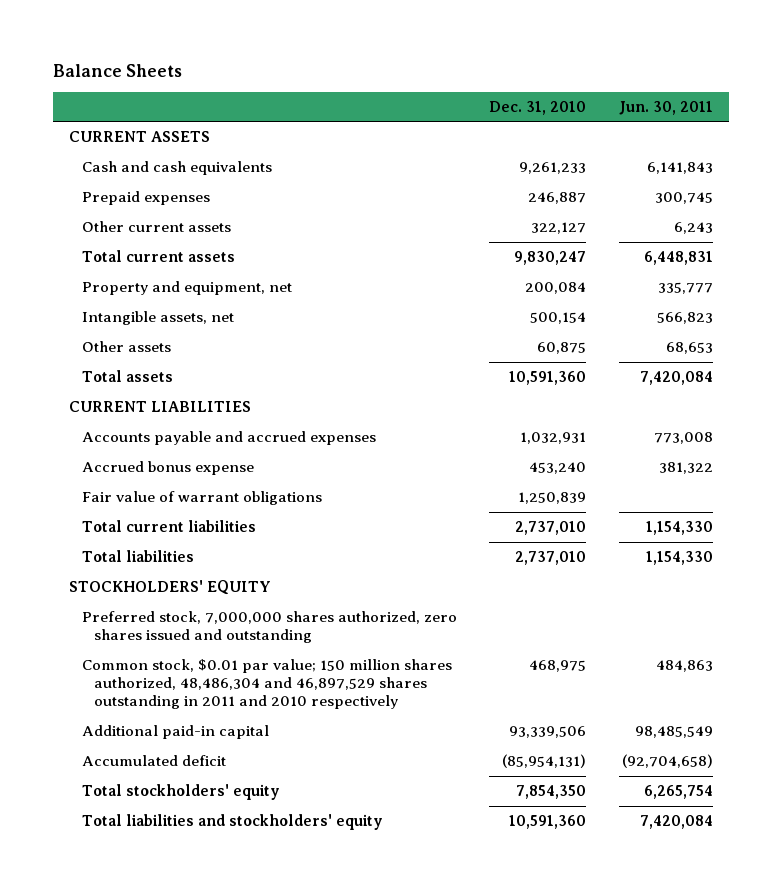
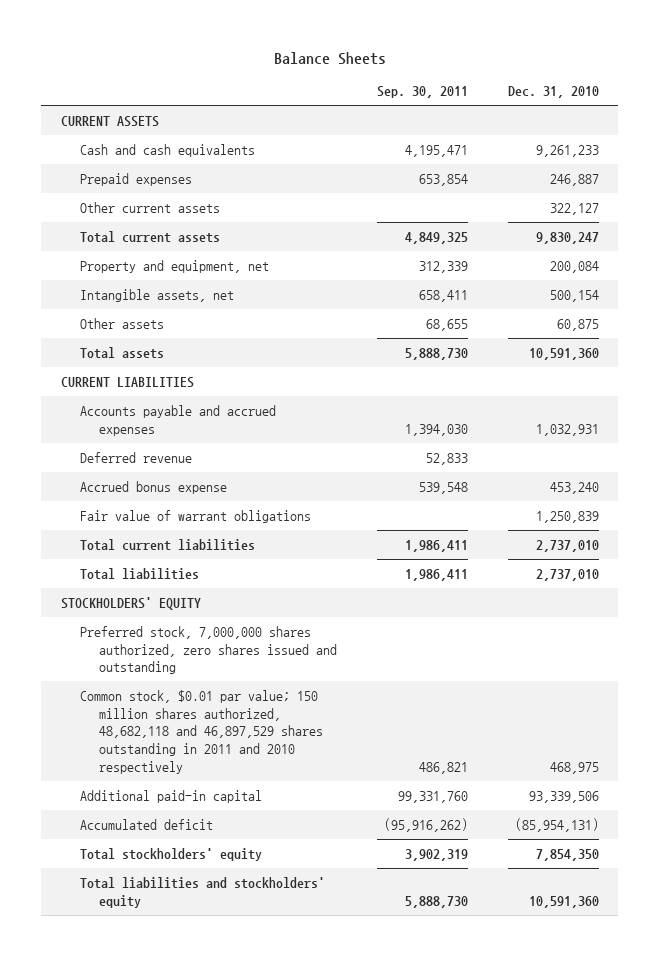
[619,100,714,115] Jun. 30, 2011 -> none
none -> [376,86,468,99] Sep. 30, 2011
none -> [80,451,193,463] Deferred revenue
[81,659,452,710] Common stock, $0.01 par value; 150 million shares authorized, 48,486,304 and 46,897,529 shares outstanding in 2011 and 2010 respectively -> [80,689,324,775] Common stock, $0.01 par value; 150 million shares authorized, 48,682,118 and 46,897,529 shares outstanding in 2011 and 2010 respectively

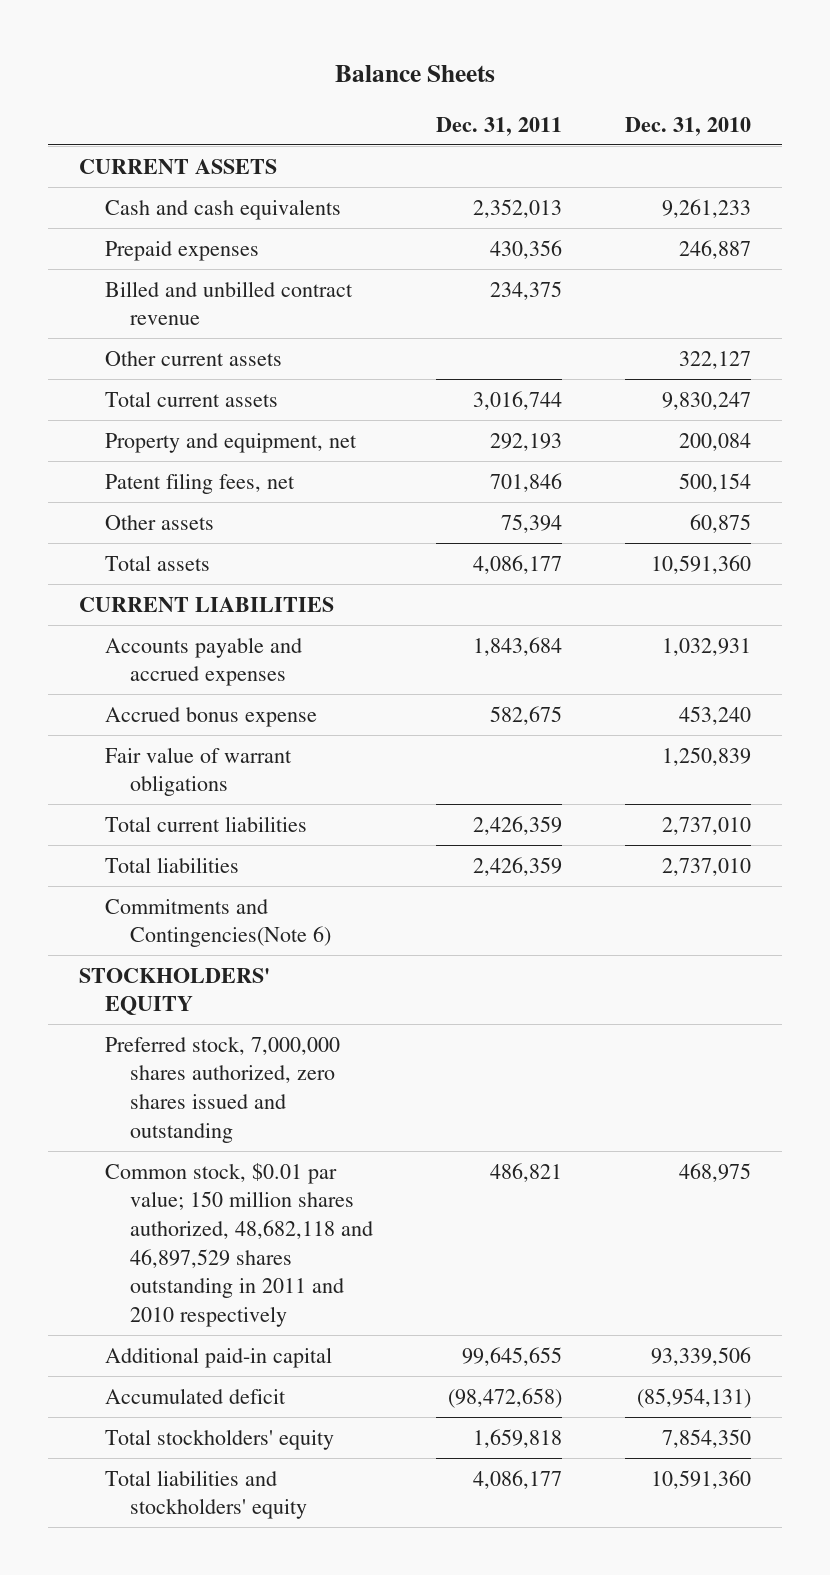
[376,86,468,99] Sep. 30, 2011 -> none
none -> [435,116,562,136] Dec. 31, 2011
none -> [104,280,353,326] Billed and unbilled contract revenue
[80,288,235,302] Intangible assets, net -> [104,472,295,494] Patent filing fees, net
[80,451,193,463] Deferred revenue -> none
none -> [104,898,331,948] Commitments and Contingencies(Note 6)

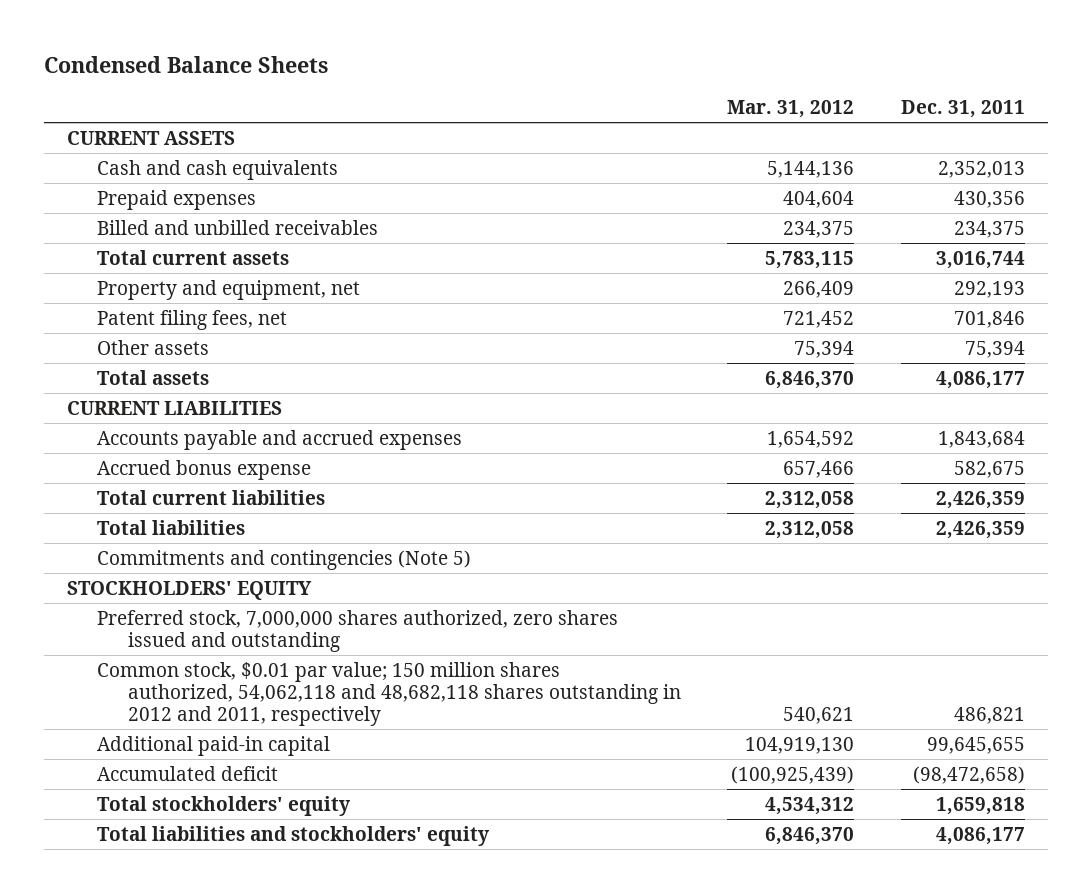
[335,65,496,83] Balance Sheets -> [43,56,328,74] Condensed Balance Sheets
[624,116,751,136] Dec. 31, 2010 -> none
none -> [727,99,855,118] Mar. 31, 2012
[104,350,282,366] Other current assets -> none
[104,280,353,326] Billed and unbilled contract revenue -> [97,219,379,235] Billed and unbilled receivables
[104,746,292,797] Fair value of warrant obligations -> none
[104,898,331,948] Commitments and Contingencies(Note 6) -> [97,549,472,570] Commitments and contingencies (Note 5)
[104,1162,373,1327] Common stock, $0.01 par value; 150 million shares authorized, 48,682,118 and 46,897,529 shares outstanding in 2011 and 2010 respectively -> [97,661,681,726] Common stock, $0.01 par value; 150 million shares authorized, 54,062,118 and 48,682,118 shares outstanding in 2012 and 2011, respectively

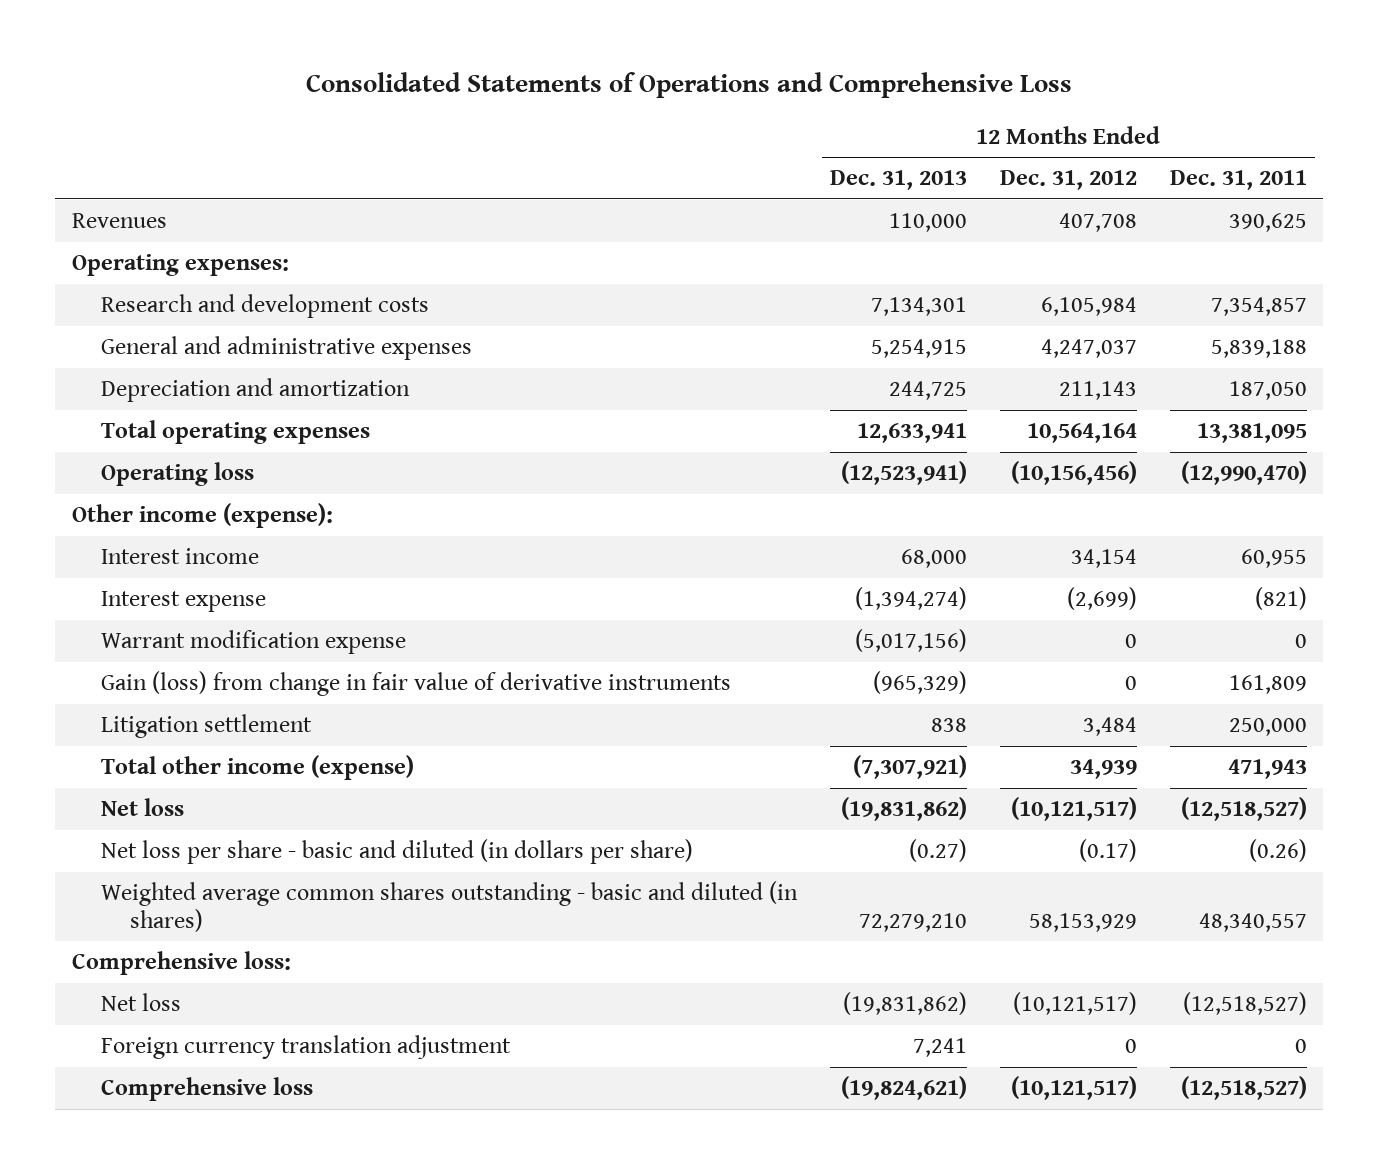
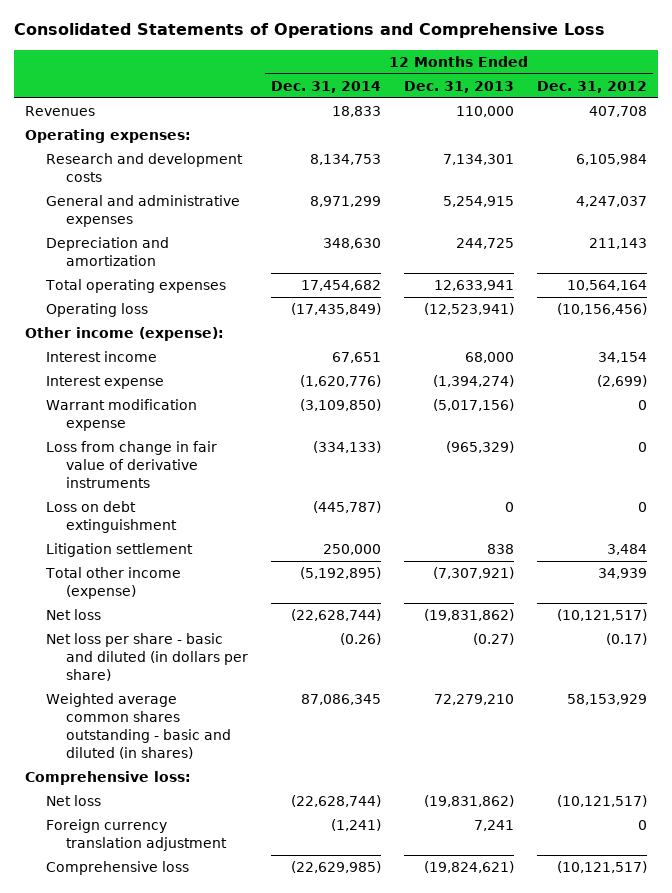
[1169,170,1307,191] Dec. 31, 2011 -> none
none -> [271,81,382,94] Dec. 31, 2014
[100,671,731,697] Gain (loss) from change in fair value of derivative instruments -> [45,441,217,488] Loss from change in fair value of derivative instruments
none -> [45,501,178,534] Loss on debt extinguishment

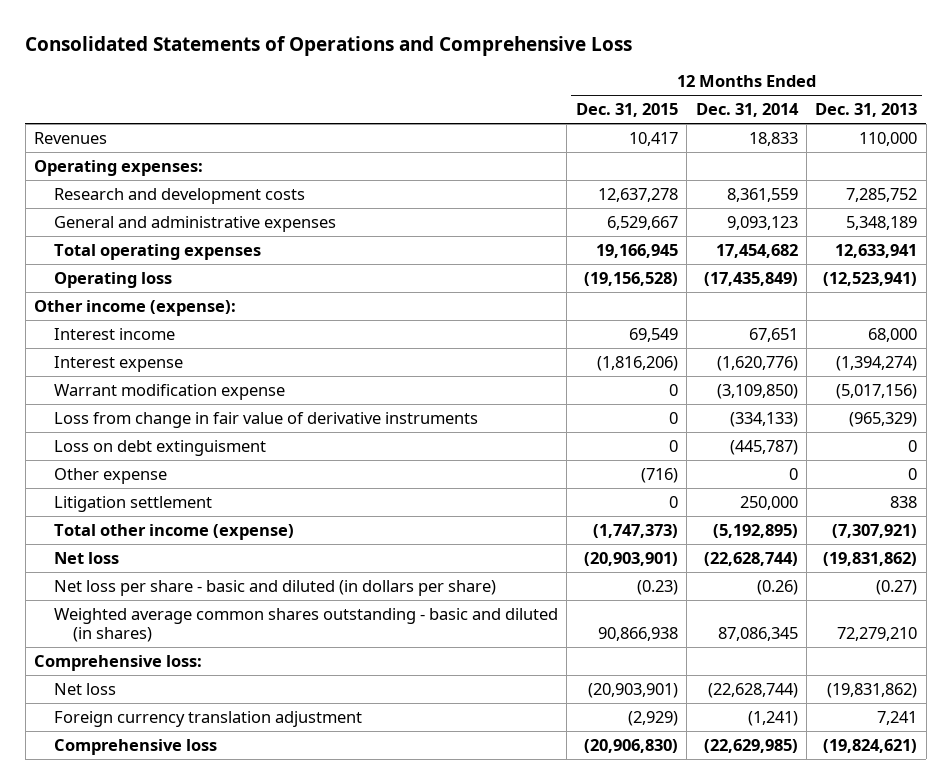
[536,81,647,94] Dec. 31, 2012 -> none
none -> [575,103,678,118] Dec. 31, 2015
[45,237,169,267] Depreciation and amortization -> none
[310,154,382,166] 8,134,753 -> [726,187,798,202] 8,361,559
[442,154,514,166] 7,134,301 -> [846,187,918,202] 7,285,752
[310,196,382,208] 8,971,299 -> [726,215,798,230] 9,093,123
[442,196,514,208] 5,254,915 -> [846,215,918,230] 5,348,189
[45,501,178,534] Loss on debt extinguishment -> [53,439,266,456] Loss on debt extinguisment
none -> [53,467,167,484] Other expense

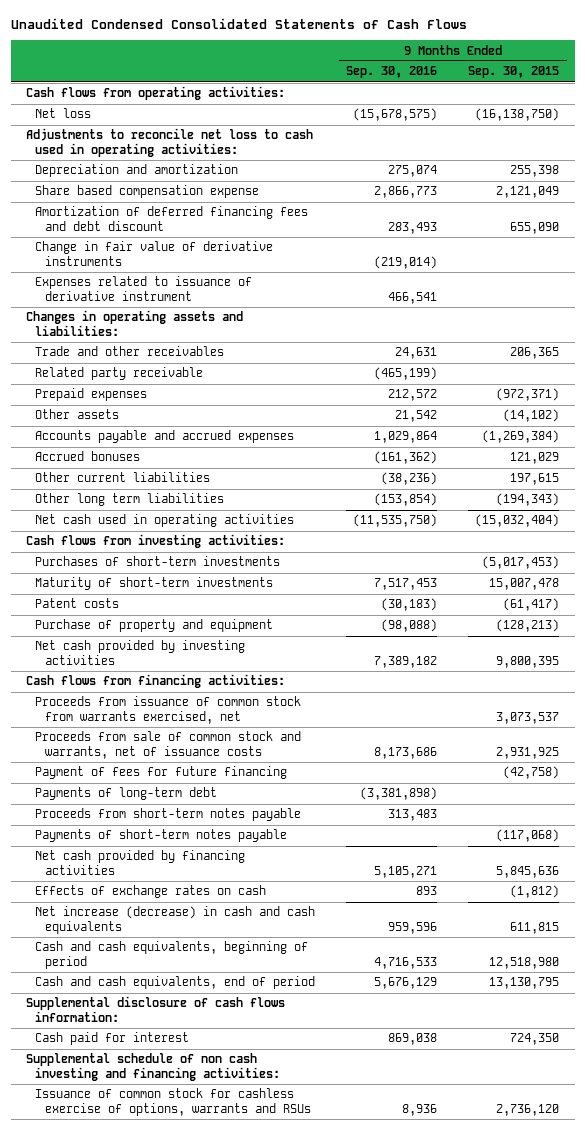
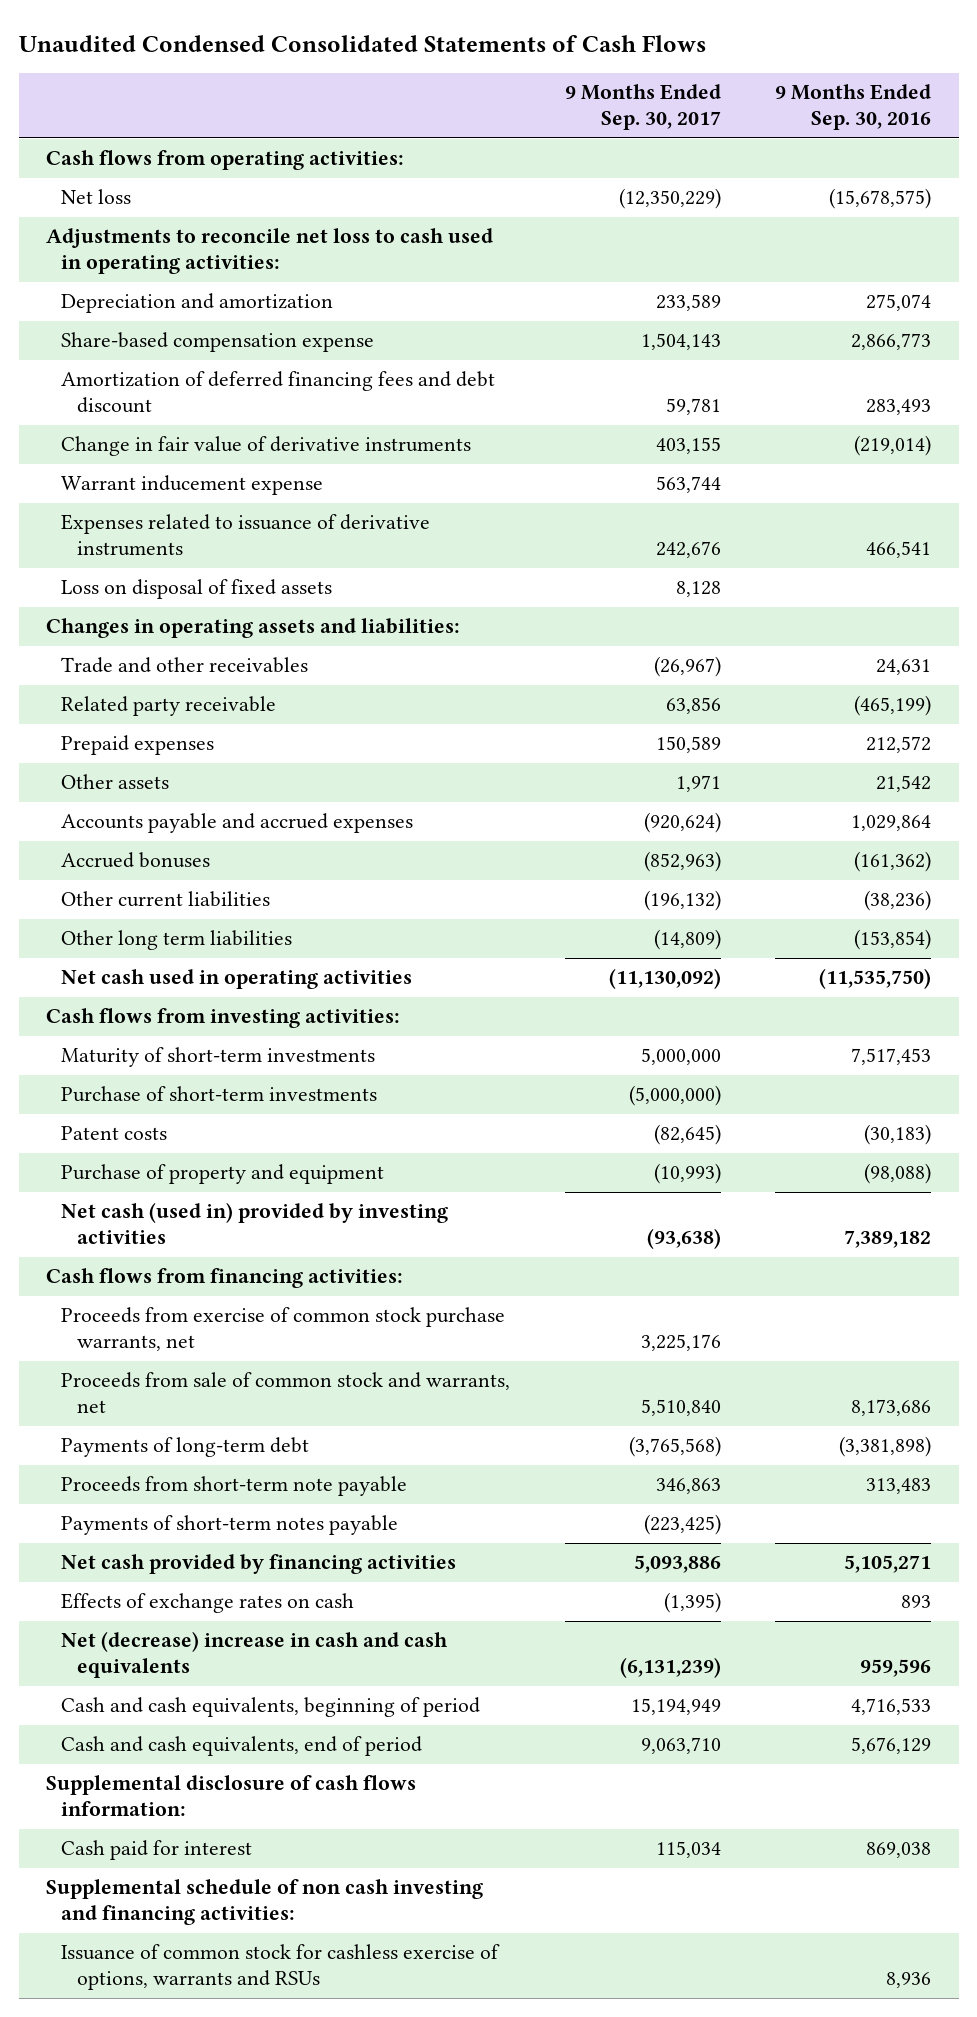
[468,66,560,79] Sep. 30, 2015 -> none
none -> [564,84,721,131] 9 Months Ended Sep. 30, 2017
[35,185,260,199] Share based compensation expense -> [61,332,375,353] Share-based compensation expense
none -> [61,475,324,496] Warrant inducement expense
[35,276,253,301] Expenses related to issuance of derivative instrument -> [61,514,431,557] Expenses related to issuance of derivative instruments
none -> [61,579,333,600] Loss on disposal of fixed assets
[35,556,281,567] Purchases of short-term investments -> none
none -> [61,1086,378,1103] Purchase of short-term investments
[35,640,246,665] Net cash provided by investing activities -> [61,1202,449,1245] Net cash (used in) provided by investing activities
[35,766,288,780] Payment of fees for future financing -> none
[35,696,302,724] Proceeds from issuance of common stock from warrants exercised, net -> [61,1307,506,1352] Proceeds from exercise of common stock purchase warrants, net
[35,731,302,759] Proceeds from sale of common stock and warrants, net of issuance costs -> [61,1372,511,1414] Proceeds from sale of common stock and warrants, net
[35,808,302,822] Proceeds from short-term notes payable -> [61,1476,408,1497] Proceeds from short-term note payable
[35,906,316,934] Net increase (decrease) in cash and cash equivalents -> [61,1631,449,1679] Net (decrease) increase in cash and cash equivalents

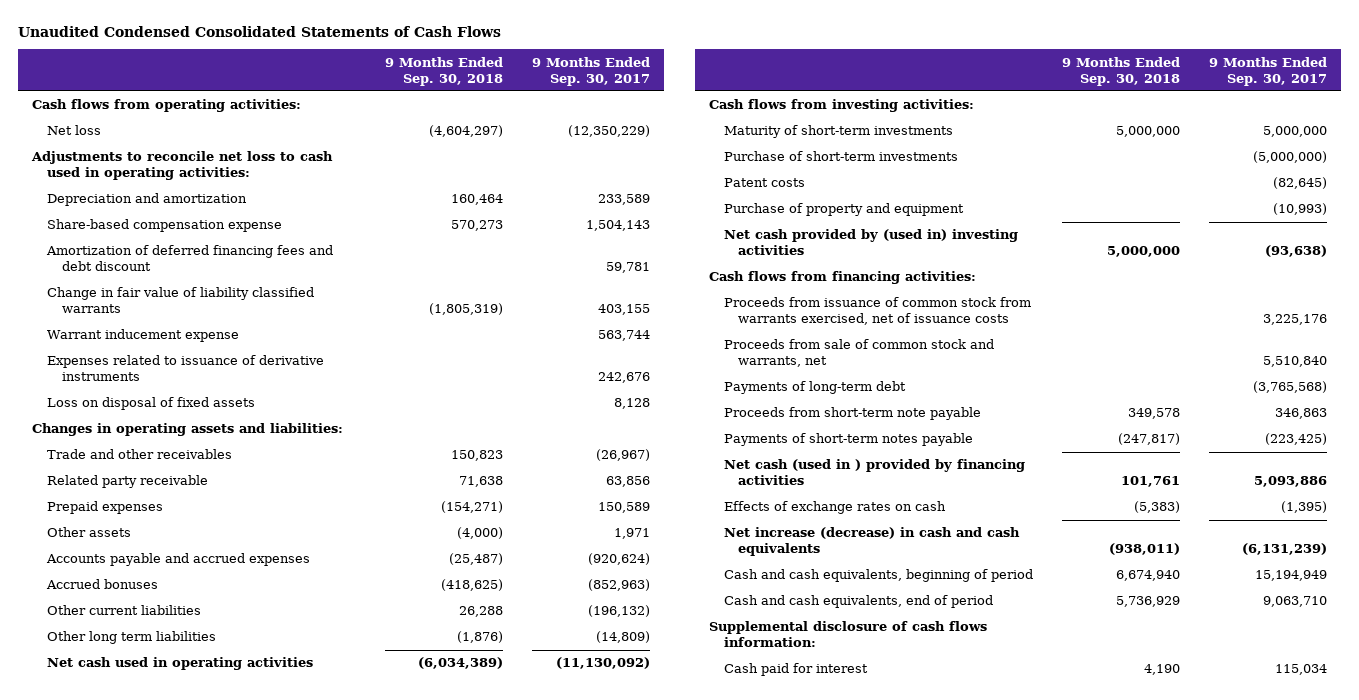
[775,84,932,131] 9 Months Ended Sep. 30, 2016 -> none
none -> [384,56,503,86] 9 Months Ended Sep. 30, 2018
[61,436,472,457] Change in fair value of derivative instruments -> [47,287,315,314] Change in fair value of liability classified warrants
[61,1202,449,1245] Net cash (used in) provided by investing activities -> [723,229,1018,256] Net cash provided by (used in) investing activities
[61,1307,506,1352] Proceeds from exercise of common stock purchase warrants, net -> [723,297,1031,326] Proceeds from issuance of common stock from warrants exercised, net of issuance costs
[61,1554,457,1575] Net cash provided by financing activities -> [723,459,1025,486] Net cash (used in ) provided by financing activities
[61,1631,449,1679] Net (decrease) increase in cash and cash equivalents -> [723,527,1020,557] Net increase (decrease) in cash and cash equivalents
[45,1879,483,1926] Supplemental schedule of non cash investing and financing activities: -> none
[61,1944,501,1991] Issuance of common stock for cashless exercise of options, warrants and RSUs -> none

